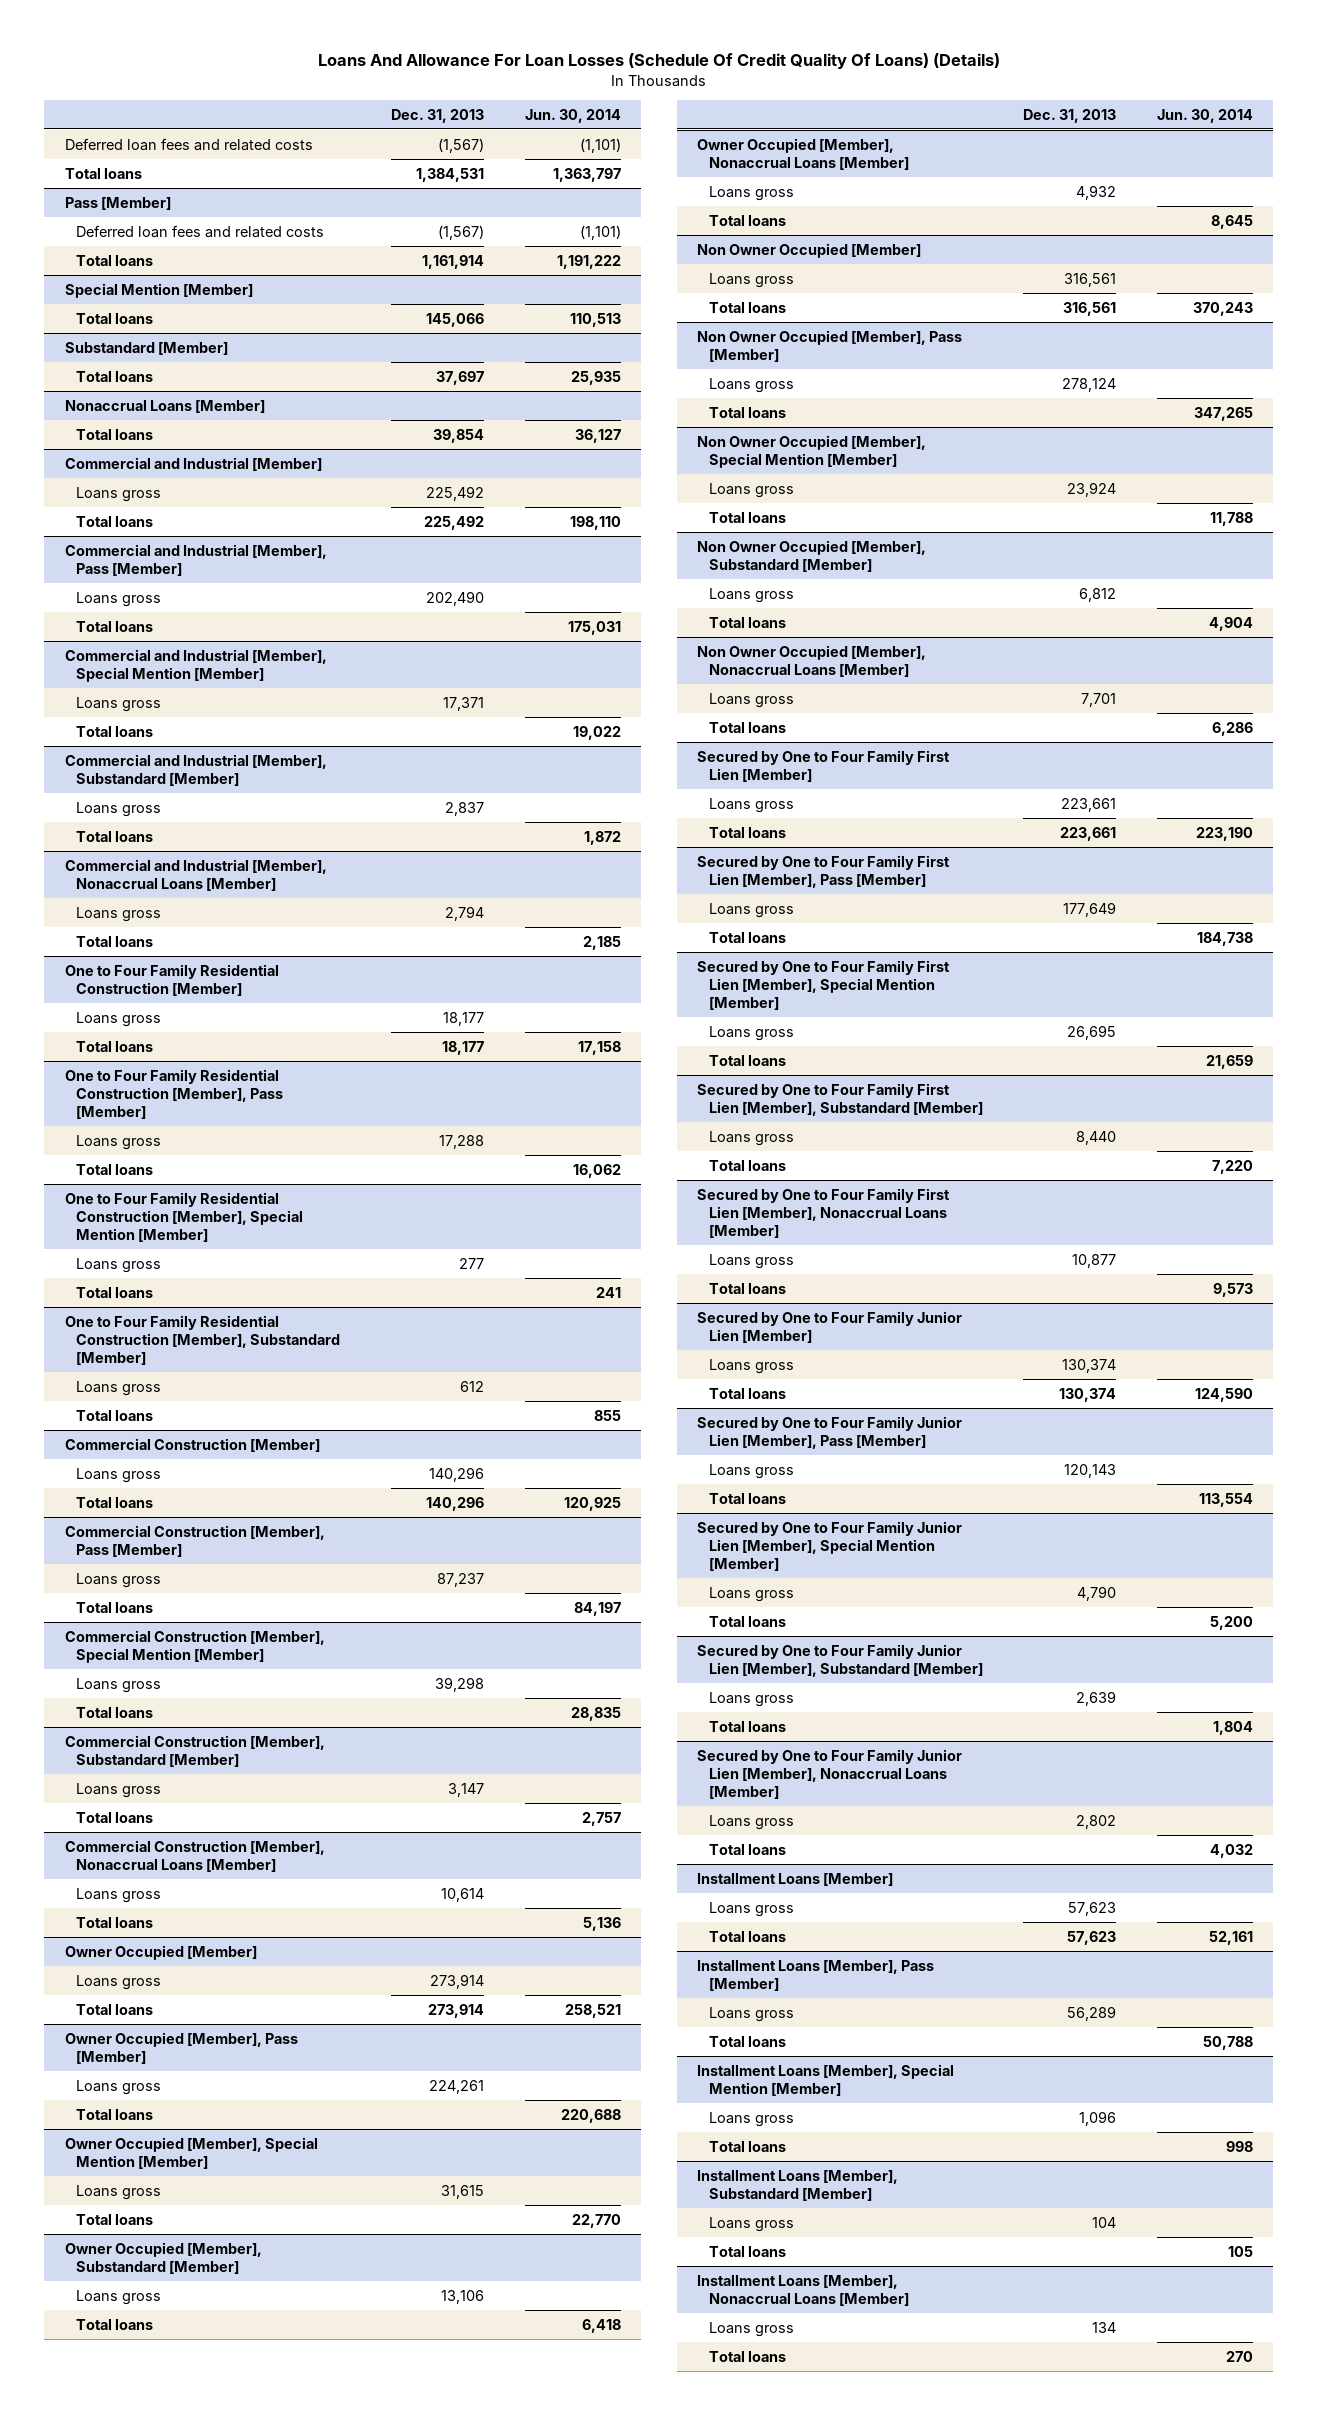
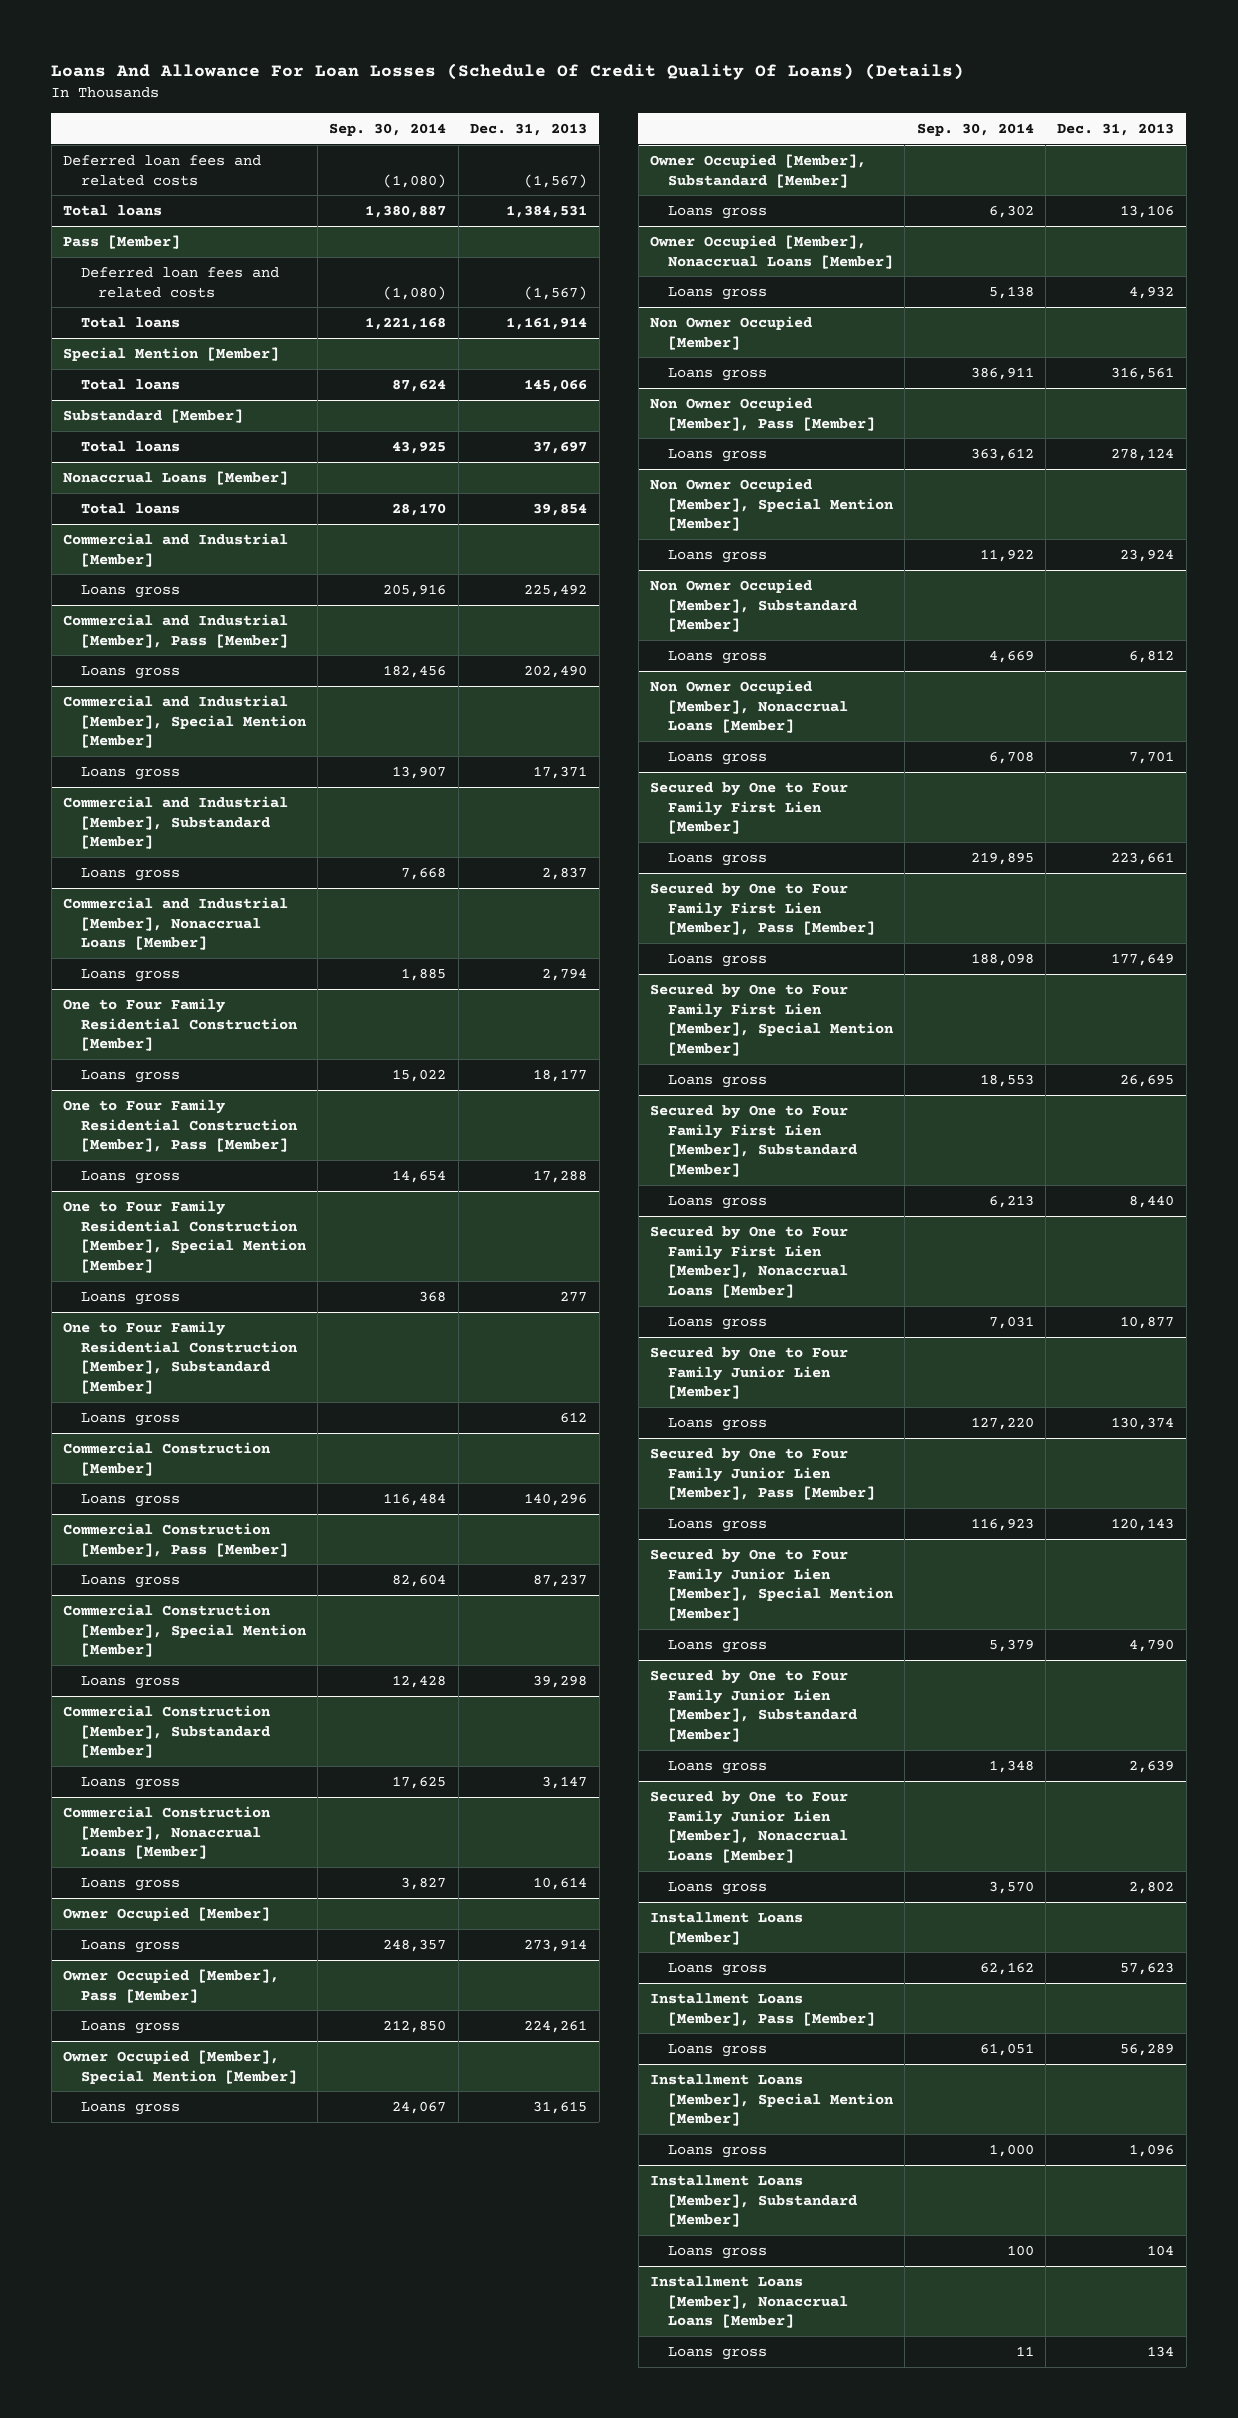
[524,108,621,123] Jun. 30, 2014 -> none
none -> [329,122,447,136] Sep. 30, 2014
[76,515,154,527] Total loans -> none
[76,620,154,632] Total loans -> none
[76,725,154,737] Total loans -> none
[76,830,154,842] Total loans -> none
[76,935,154,947] Total loans -> none
[76,1040,154,1052] Total loans -> none
[76,1163,154,1175] Total loans -> none
[76,1286,154,1298] Total loans -> none
[76,1409,154,1421] Total loans -> none
[76,1496,154,1508] Total loans -> none
[76,1601,154,1613] Total loans -> none
[76,1706,154,1718] Total loans -> none
[76,1811,154,1823] Total loans -> none
[76,1916,154,1928] Total loans -> none
[76,2003,154,2015] Total loans -> none
[76,2108,154,2120] Total loans -> none
[76,2213,154,2225] Total loans -> none
[76,2318,154,2330] Total loans -> none
[708,214,786,226] Total loans -> none
[708,301,786,313] Total loans -> none
[708,406,786,418] Total loans -> none
[708,511,786,523] Total loans -> none
[708,616,786,628] Total loans -> none
[708,721,786,733] Total loans -> none
[708,826,786,838] Total loans -> none
[708,931,786,943] Total loans -> none
[708,1054,786,1066] Total loans -> none
[708,1159,786,1171] Total loans -> none
[708,1282,786,1294] Total loans -> none
[708,1387,786,1399] Total loans -> none
[708,1492,786,1504] Total loans -> none
[708,1615,786,1627] Total loans -> none
[708,1720,786,1732] Total loans -> none
[708,1843,786,1855] Total loans -> none
[708,1930,786,1942] Total loans -> none
[708,2035,786,2047] Total loans -> none
[708,2140,786,2152] Total loans -> none
[708,2245,786,2257] Total loans -> none
[708,2350,786,2362] Total loans -> none

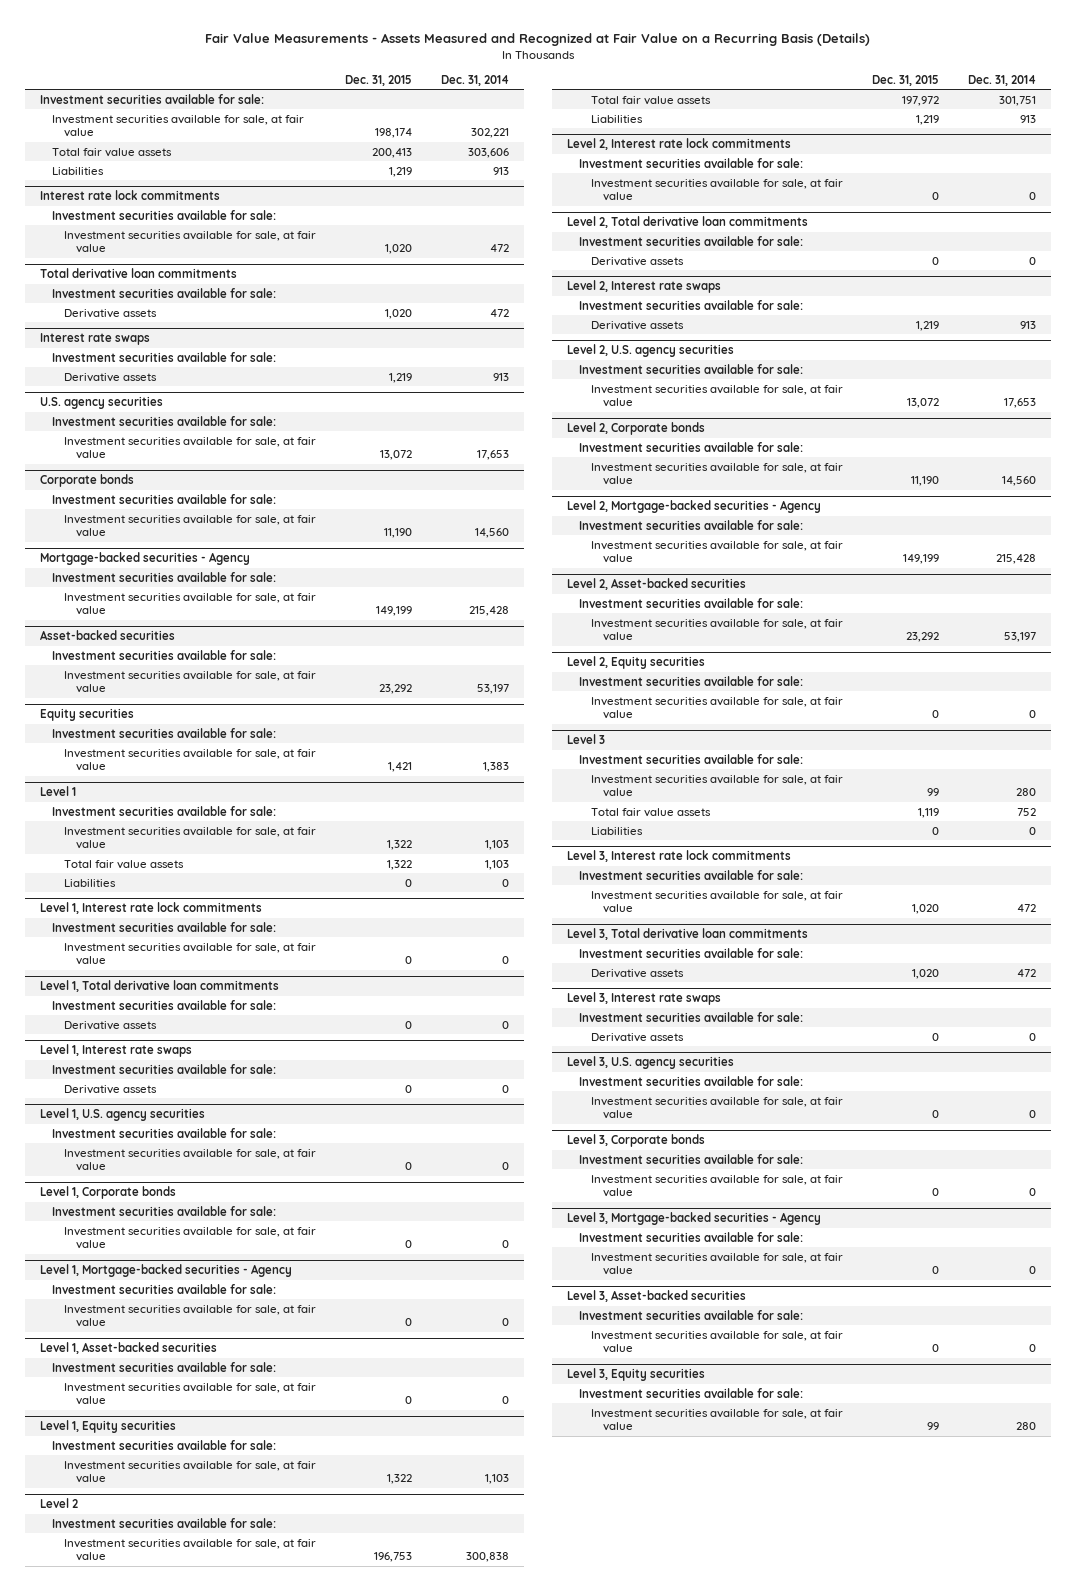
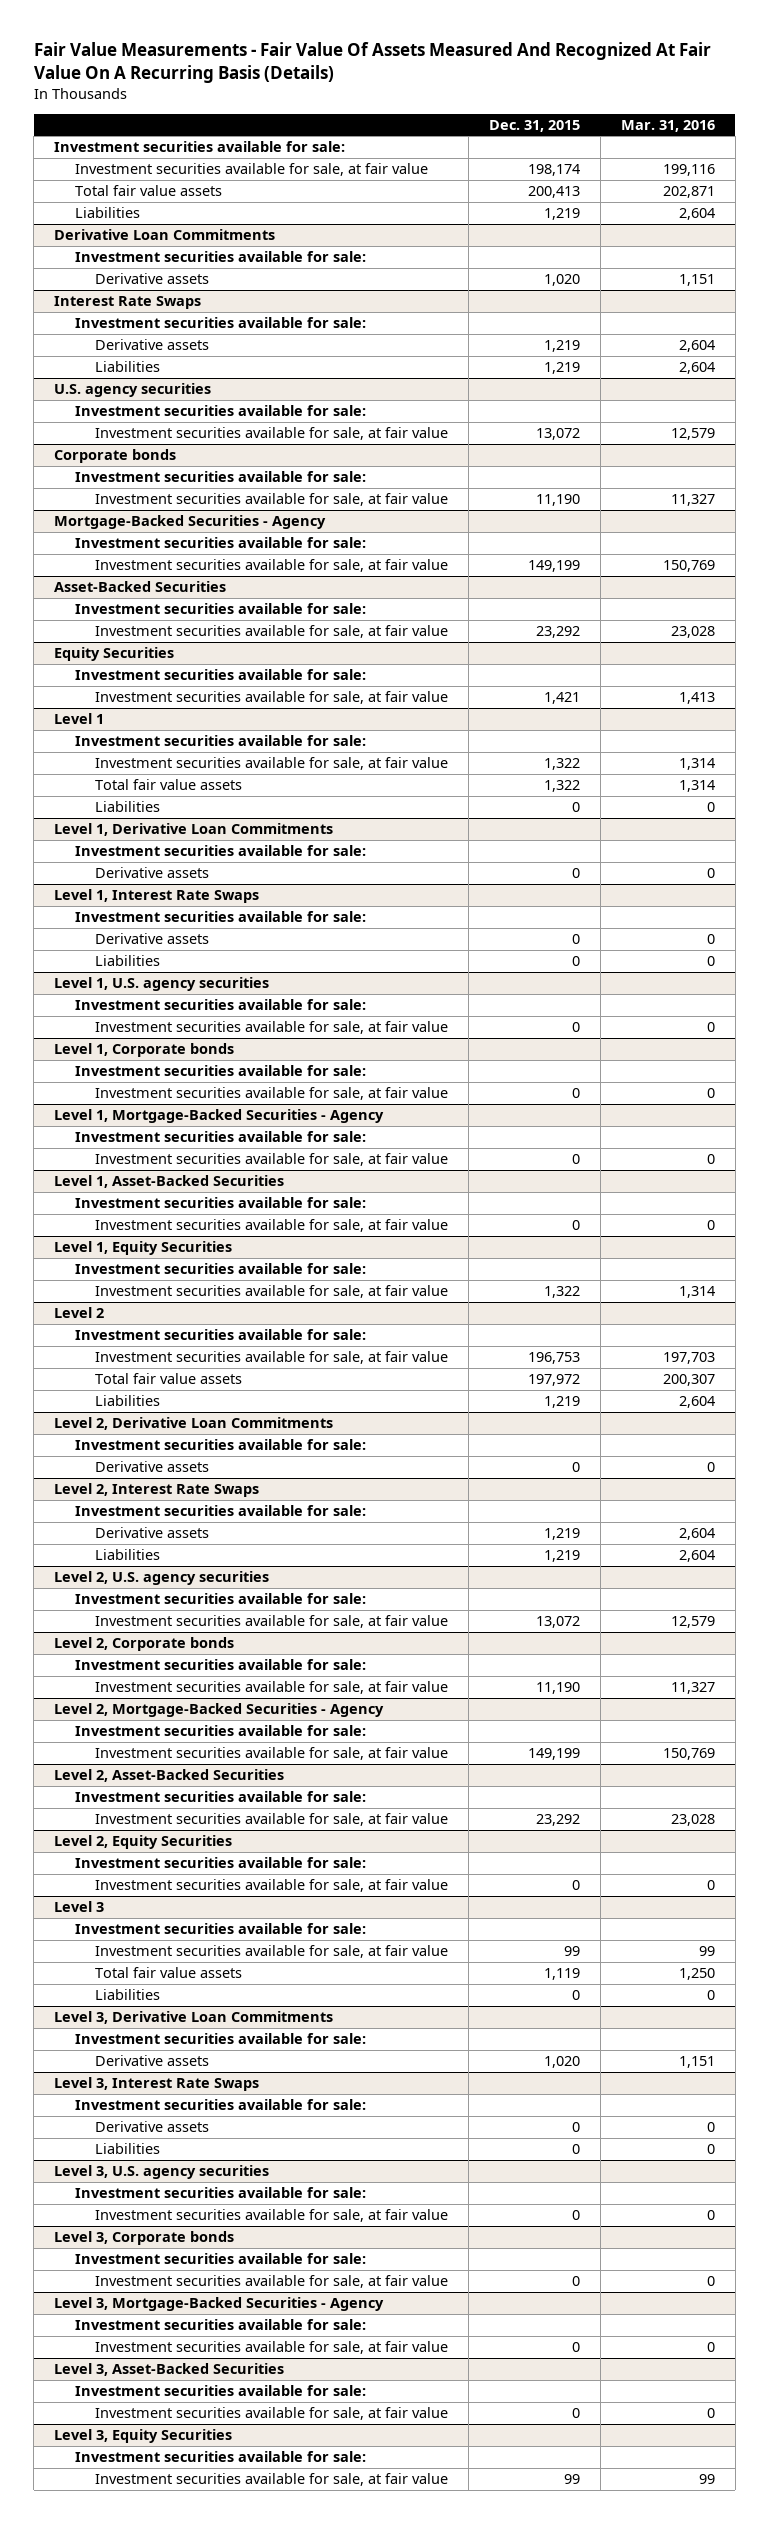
[204,33,870,47] Fair Value Measurements - Assets Measured and Recognized at Fair Value on a Recurring Basis (Details) -> [33,42,711,84] Fair Value Measurements - Fair Value Of Assets Measured And Recognized At Fair Value On A Recurring Basis (Details)
[441,74,510,86] Dec. 31, 2014 -> none
none -> [620,119,715,132] Mar. 31, 2016
[39,190,220,201] Interest rate lock commitments -> none
[52,209,277,220] Investment securities available for sale: -> none
[64,230,317,254] Investment securities available for sale, at fair value -> none
[39,268,237,279] Total derivative loan commitments -> [54,229,276,241] Derivative Loan Commitments
[39,333,150,346] Interest rate swaps -> [54,296,202,310] Interest Rate Swaps
none -> [95,361,161,373] Liabilities
[39,552,250,566] Mortgage-backed securities - Agency -> [54,515,327,530] Mortgage-Backed Securities - Agency
[39,630,175,641] Asset-backed securities -> [54,581,227,593] Asset-Backed Securities
[39,708,134,722] Equity securities -> [54,647,175,662] Equity Securities
[39,902,262,915] Level 1, Interest rate lock commitments -> none
[52,921,277,932] Investment securities available for sale: -> none
[64,942,317,966] Investment securities available for sale, at fair value -> none
[39,980,279,993] Level 1, Total derivative loan commitments -> [54,823,334,837] Level 1, Derivative Loan Commitments
[39,1044,192,1058] Level 1, Interest rate swaps -> [54,889,260,904] Level 1, Interest Rate Swaps
none -> [95,955,161,967] Liabilities
[39,1264,292,1278] Level 1, Mortgage-backed securities - Agency -> [54,1109,385,1124] Level 1, Mortgage-Backed Securities - Agency
[39,1342,217,1355] Level 1, Asset-backed securities -> [54,1175,285,1189] Level 1, Asset-Backed Securities
[39,1420,176,1434] Level 1, Equity securities -> [54,1241,233,1256] Level 1, Equity Securities
[566,138,791,151] Level 2, Interest rate lock commitments -> none
[578,157,803,168] Investment securities available for sale: -> none
[591,178,844,202] Investment securities available for sale, at fair value -> none
[566,216,808,229] Level 2, Total derivative loan commitments -> [54,1417,334,1431] Level 2, Derivative Loan Commitments
[566,280,721,294] Level 2, Interest rate swaps -> [54,1483,260,1498] Level 2, Interest Rate Swaps
none -> [95,1549,161,1561] Liabilities
[566,500,821,514] Level 2, Mortgage-backed securities - Agency -> [54,1703,385,1718] Level 2, Mortgage-Backed Securities - Agency
[566,578,746,591] Level 2, Asset-backed securities -> [54,1769,285,1783] Level 2, Asset-Backed Securities
[566,656,705,670] Level 2, Equity securities -> [54,1835,233,1850] Level 2, Equity Securities
[566,850,791,863] Level 3, Interest rate lock commitments -> none
[578,869,803,880] Investment securities available for sale: -> none
[591,890,844,914] Investment securities available for sale, at fair value -> none
[566,928,808,941] Level 3, Total derivative loan commitments -> [54,2011,334,2025] Level 3, Derivative Loan Commitments
[566,992,721,1006] Level 3, Interest rate swaps -> [54,2077,260,2092] Level 3, Interest Rate Swaps
none -> [95,2143,161,2155] Liabilities
[566,1212,821,1226] Level 3, Mortgage-backed securities - Agency -> [54,2297,385,2312] Level 3, Mortgage-Backed Securities - Agency
[566,1290,746,1303] Level 3, Asset-backed securities -> [54,2363,285,2377] Level 3, Asset-Backed Securities
[566,1368,705,1382] Level 3, Equity securities -> [54,2429,233,2444] Level 3, Equity Securities

